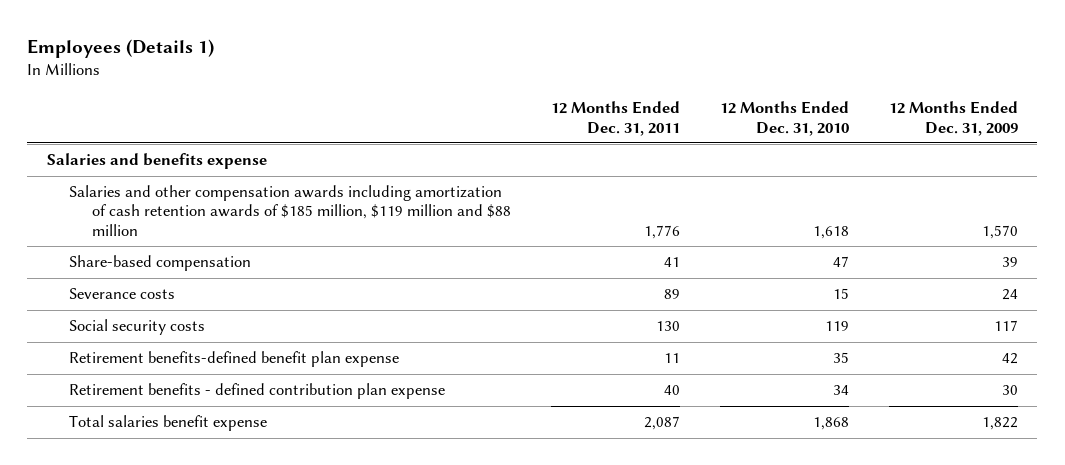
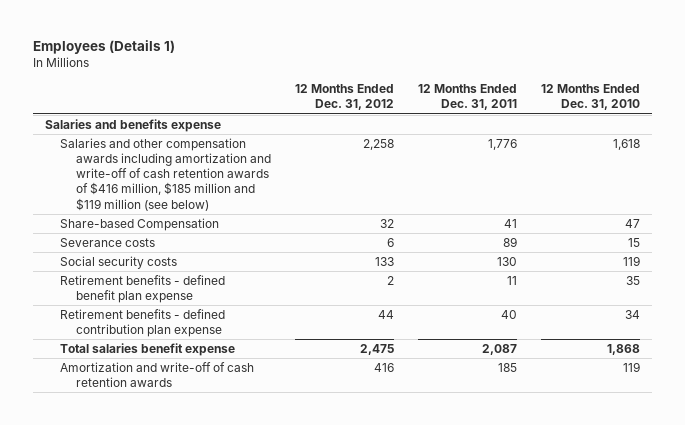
[888,101,1018,136] 12 Months Ended Dec. 31, 2009 -> none
none -> [295,84,395,111] 12 Months Ended Dec. 31, 2012
[69,185,511,236] Salaries and other compensation awards including amortization of cash retention awards of $185 million, $119 million and $88 million -> [60,137,272,211] Salaries and other compensation awards including amortization and write-off of cash retention awards of $416 million, $185 million and $119 million (see below)
[69,255,252,272] Share-based compensation -> [60,217,220,231] Share-based Compensation
[69,351,400,368] Retirement benefits-defined benefit plan expense -> [60,274,226,304] Retirement benefits - defined benefit plan expense
none -> [60,361,255,388] Amortization and write-off of cash retention awards

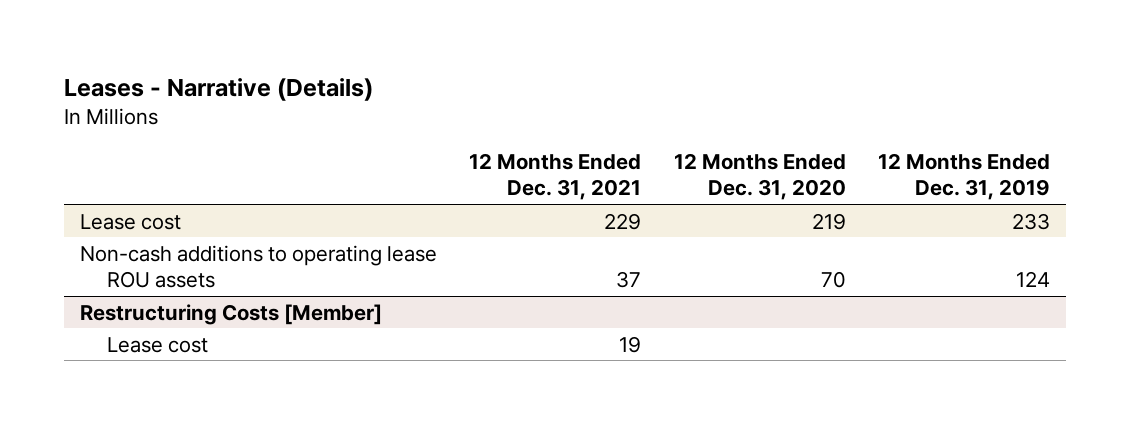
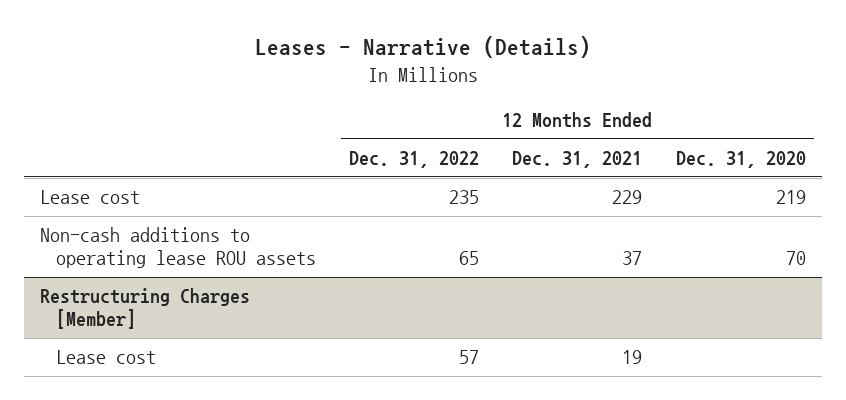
[878,152,1051,201] 12 Months Ended Dec. 31, 2019 -> none
none -> [348,150,479,168] Dec. 31, 2022
[79,303,382,325] Restructuring Costs [Member] -> [40,288,251,330] Restructuring Charges [Member]

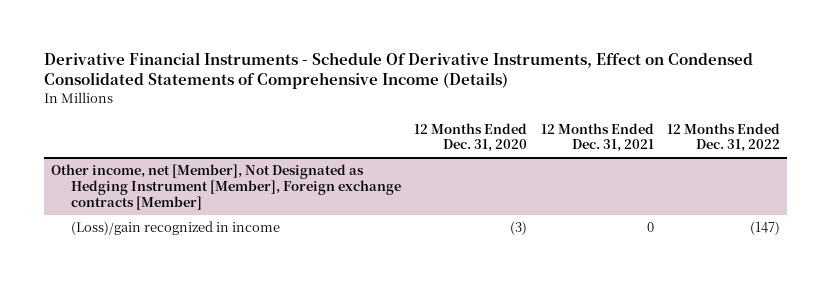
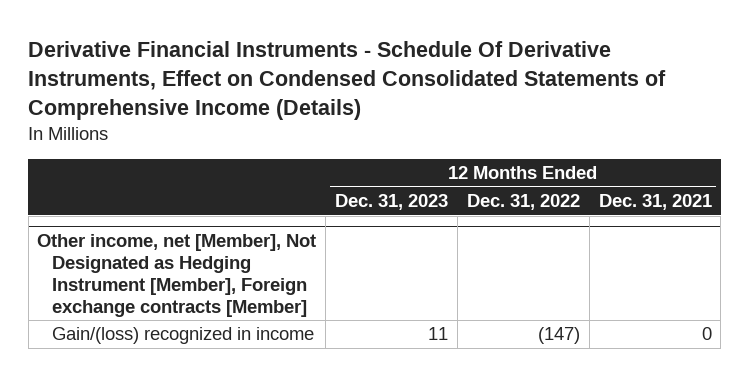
[414,122,528,153] 12 Months Ended Dec. 31, 2020 -> none
none -> [335,194,449,211] Dec. 31, 2023
[70,221,280,236] (Loss)/gain recognized in income -> [52,327,315,345] Gain/(loss) recognized in income

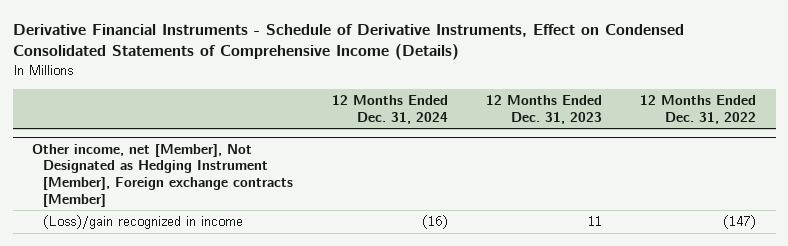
[28,41,667,120] Derivative Financial Instruments - Schedule Of Derivative Instruments, Effect on Condensed Consolidated Statements of Comprehensive Income (Details) -> [12,23,684,61] Derivative Financial Instruments - Schedule of Derivative Instruments, Effect on Condensed Consolidated Statements of Comprehensive Income (Details)
[598,194,712,211] Dec. 31, 2021 -> none
none -> [331,94,448,124] 12 Months Ended Dec. 31, 2024
[52,327,315,345] Gain/(loss) recognized in income -> [43,215,244,230] (Loss)/gain recognized in income

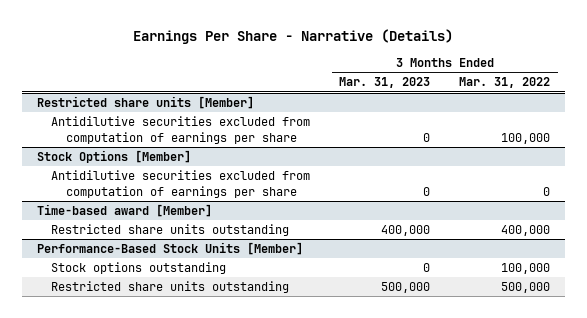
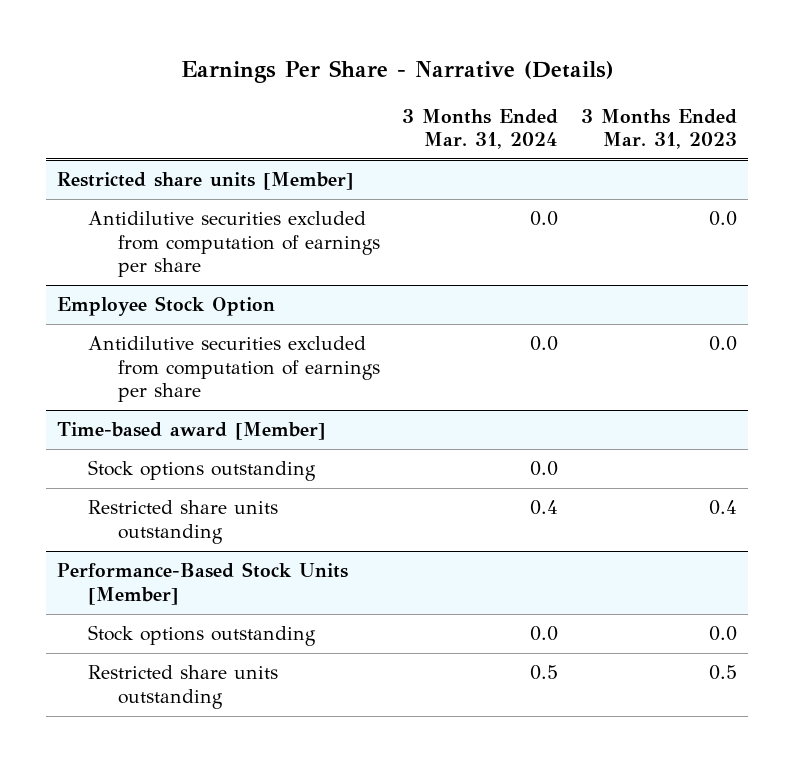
[459,77,551,89] Mar. 31, 2022 -> none
none -> [402,108,559,150] 3 Months Ended Mar. 31, 2024
[423,132,431,142] 0 -> [708,211,737,227] 0.0
[36,150,191,164] Stock Options [Member] -> [57,296,276,317] Employee Stock Option
[423,186,431,196] 0 -> [708,336,737,352] 0.0
none -> [87,460,316,482] Stock options outstanding
[381,225,431,237] 400,000 -> [708,500,737,516] 0.4
[423,263,431,273] 0 -> [708,626,737,642] 0.0
[381,282,431,294] 500,000 -> [708,665,737,681] 0.5

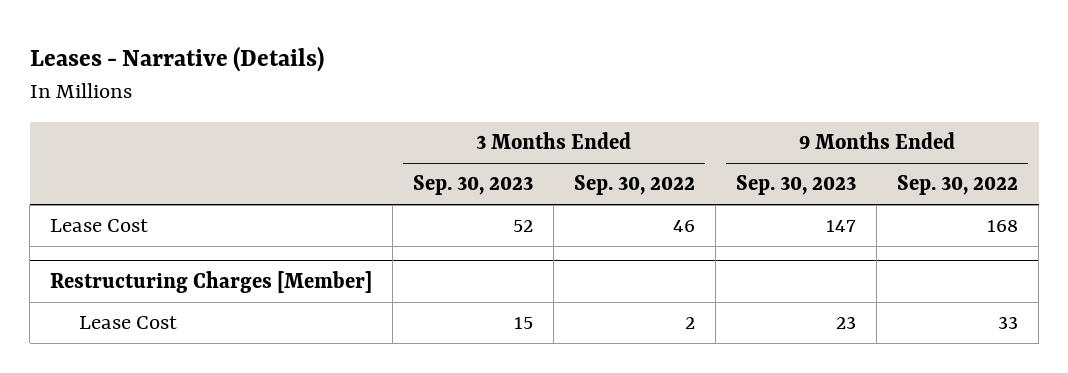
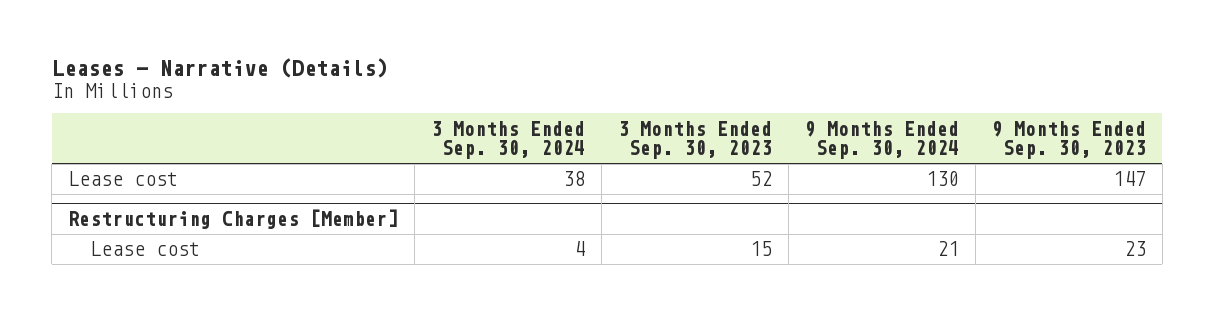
[574,175,696,196] Sep. 30, 2022 -> none
[897,175,1019,196] Sep. 30, 2022 -> none
none -> [431,120,586,160] 3 Months Ended Sep. 30, 2024
none -> [804,120,959,160] 9 Months Ended Sep. 30, 2024
[50,219,149,233] Lease Cost -> [68,171,179,187] Lease cost
[78,316,177,330] Lease Cost -> [89,241,200,257] Lease cost

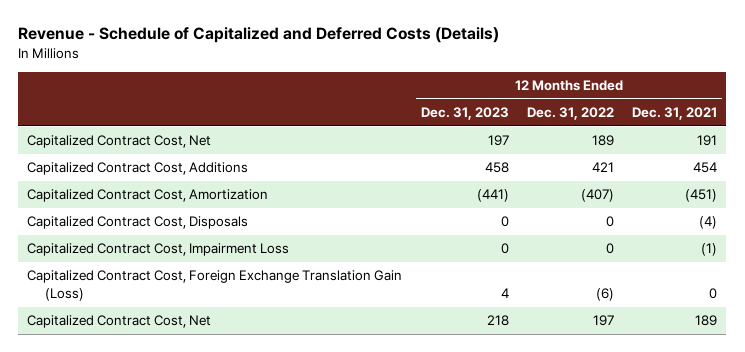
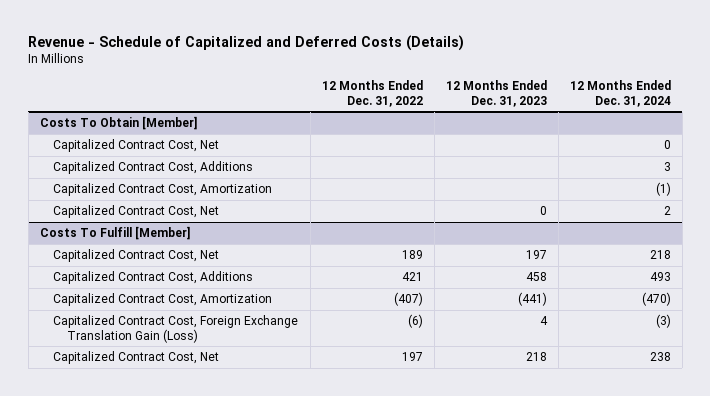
[632,107,718,121] Dec. 31, 2021 -> none
none -> [569,80,671,107] 12 Months Ended Dec. 31, 2024
none -> [39,116,198,131] Costs To Obtain [Member]
none -> [53,139,220,153] Capitalized Contract Cost, Net
none -> [53,161,254,175] Capitalized Contract Cost, Additions
none -> [53,183,273,197] Capitalized Contract Cost, Amortization
none -> [53,205,220,219] Capitalized Contract Cost, Net
none -> [39,226,191,241] Costs To Fulfill [Member]
[27,216,249,230] Capitalized Contract Cost, Disposals -> none
[27,243,290,257] Capitalized Contract Cost, Impairment Loss -> none

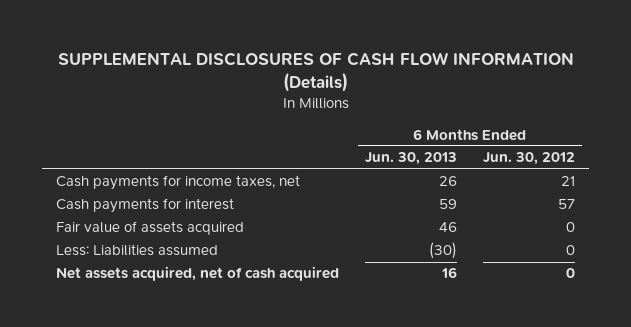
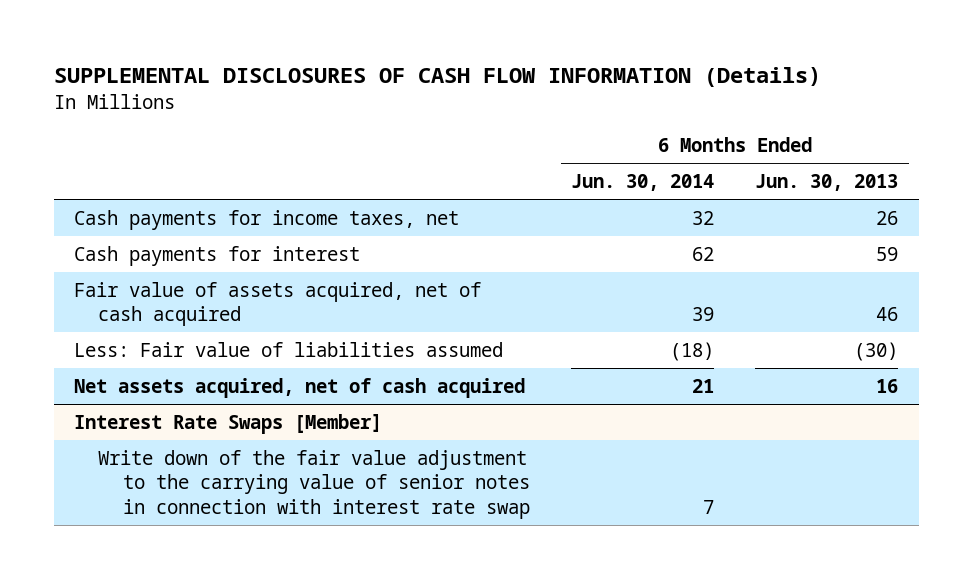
[483,152,576,166] Jun. 30, 2012 -> none
none -> [571,174,715,192] Jun. 30, 2014
[55,221,244,236] Fair value of assets acquired -> [74,281,482,327] Fair value of assets acquired, net of cash acquired
[55,244,218,257] Less: Liabilities assumed -> [74,341,504,357] Less: Fair value of liabilities assumed
none -> [74,413,383,434] Interest Rate Swaps [Member]
none -> [98,449,530,519] Write down of the fair value adjustment to the carrying value of senior notes in connection with interest rate swap

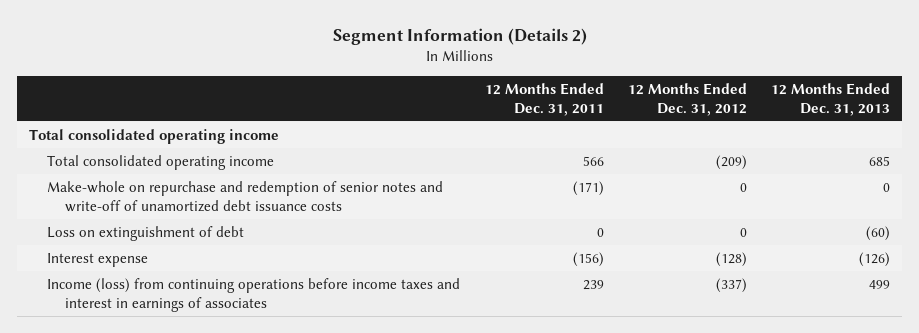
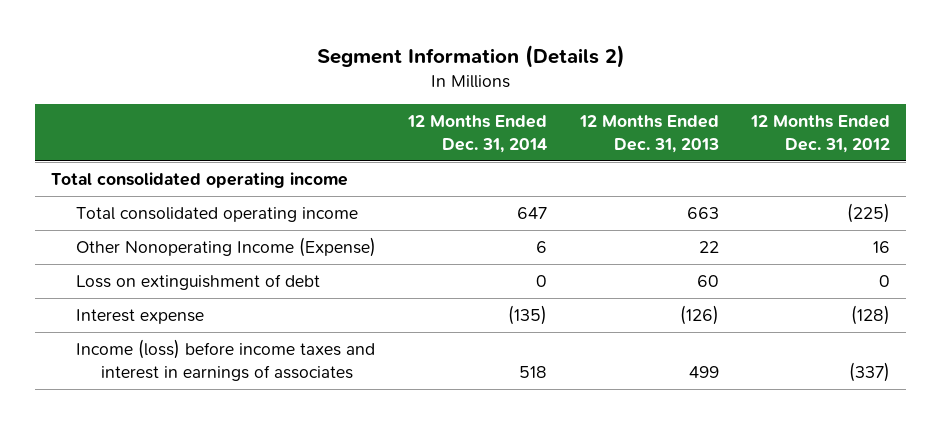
[484,82,604,116] 12 Months Ended Dec. 31, 2011 -> none
none -> [407,115,548,153] 12 Months Ended Dec. 31, 2014
[47,180,444,212] Make-whole on repurchase and redemption of senior notes and write-off of unamortized debt issuance costs -> none
[715,154,747,170] (209) -> [846,202,890,223] (225)
[869,155,891,166] 685 -> [686,206,719,219] 663
none -> [76,236,377,257] Other Nonoperating Income (Expense)
[866,225,891,241] (60) -> [696,274,719,287] 60
[47,277,461,312] Income (loss) from continuing operations before income taxes and interest in earnings of associates -> [76,338,376,381] Income (loss) before income taxes and interest in earnings of associates

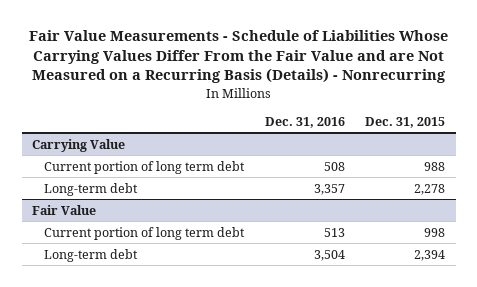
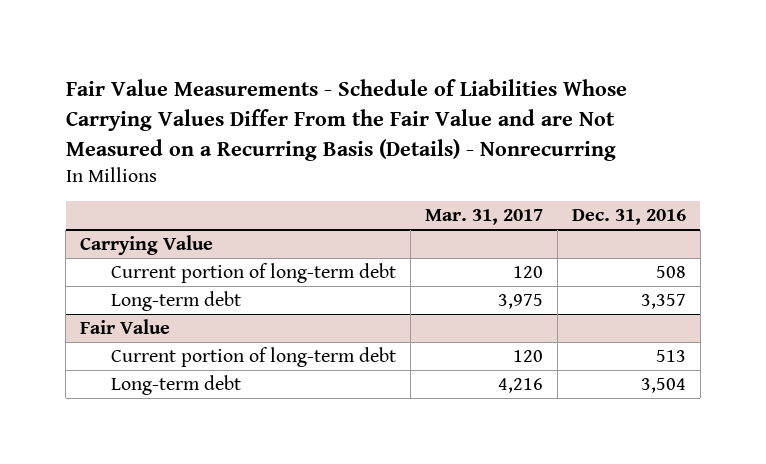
[365,116,446,128] Dec. 31, 2015 -> none
none -> [424,209,543,226] Mar. 31, 2017
[44,160,246,174] Current portion of long term debt -> [110,263,396,284] Current portion of long-term debt
[44,226,246,240] Current portion of long term debt -> [110,347,396,368] Current portion of long-term debt

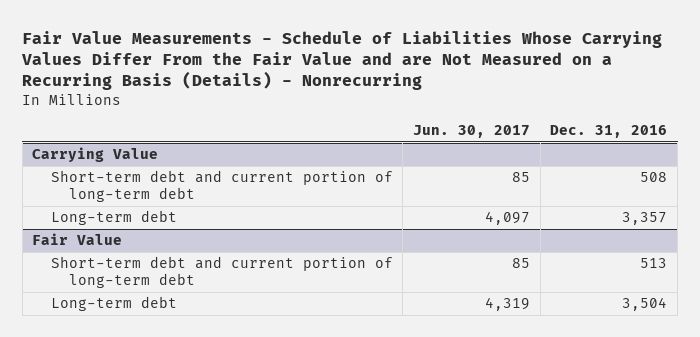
[424,209,543,226] Mar. 31, 2017 -> none
none -> [413,125,531,139] Jun. 30, 2017
[110,263,396,284] Current portion of long-term debt -> [50,170,393,203] Short-term debt and current portion of long-term debt
[110,347,396,368] Current portion of long-term debt -> [50,256,393,289] Short-term debt and current portion of long-term debt

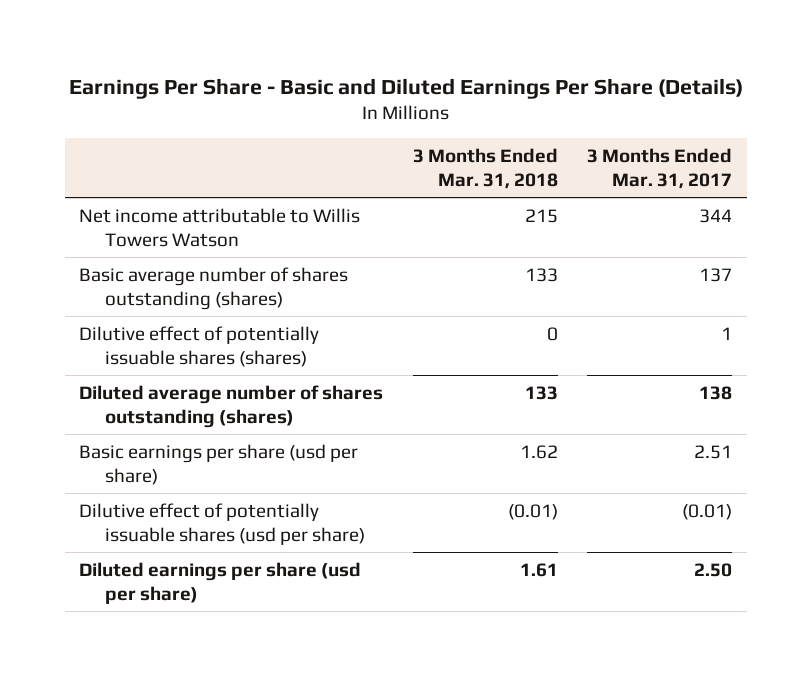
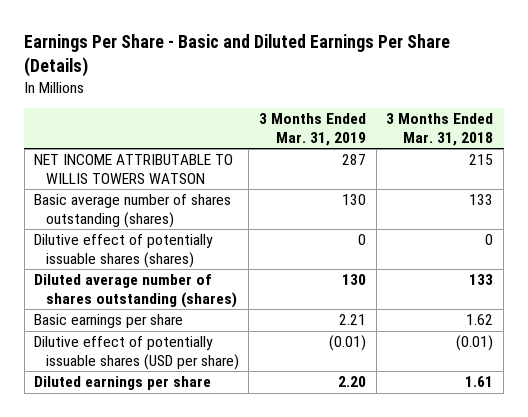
[587,147,733,190] 3 Months Ended Mar. 31, 2017 -> none
none -> [259,113,367,146] 3 Months Ended Mar. 31, 2019
[79,207,361,247] Net income attributable to Willis Towers Watson -> [34,154,234,184] NET INCOME ATTRIBUTABLE TO WILLIS TOWERS WATSON
[79,443,359,485] Basic earnings per share (usd per share) -> [34,314,184,329] Basic earnings per share
[79,502,366,545] Dilutive effect of potentially issuable shares (usd per share) -> [34,336,239,370] Dilutive effect of potentially issuable shares (USD per share)
[79,561,362,604] Diluted earnings per share (usd per share) -> [34,376,212,391] Diluted earnings per share

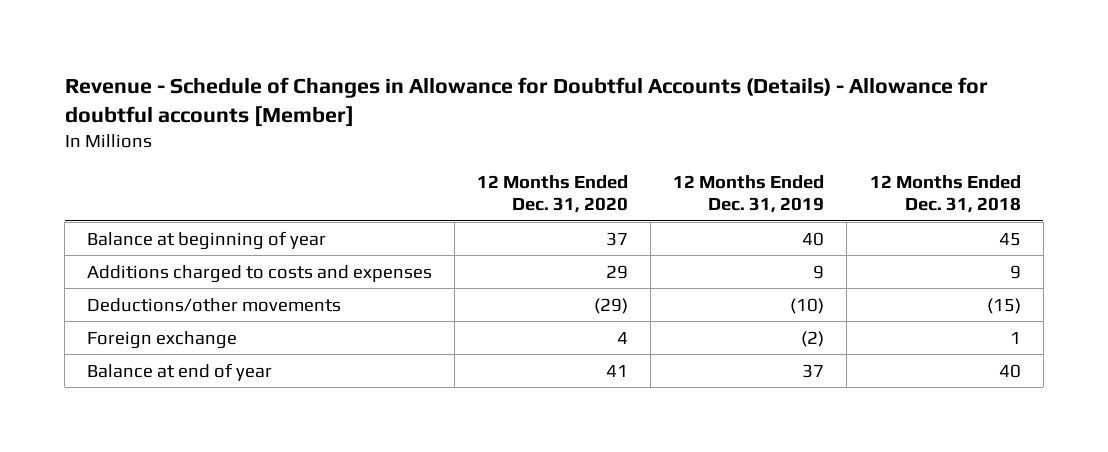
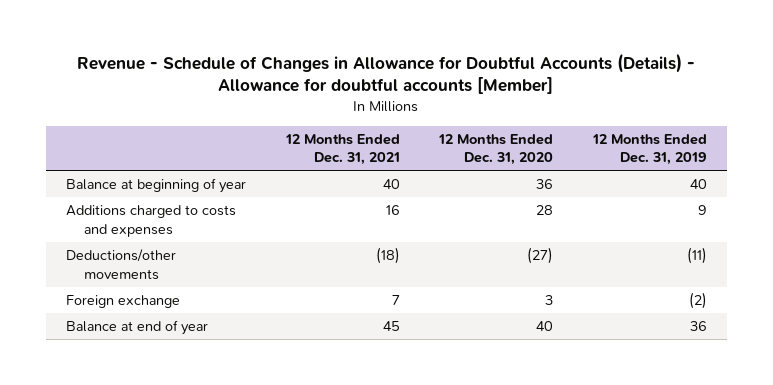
[869,175,1021,214] 12 Months Ended Dec. 31, 2018 -> none
none -> [284,133,400,166] 12 Months Ended Dec. 31, 2021
[606,231,629,246] 37 -> [536,179,554,190] 36
[606,264,629,279] 29 -> [536,205,554,216] 28
[594,297,629,314] (29) -> [527,247,554,265] (27)
[790,297,825,314] (10) -> [687,247,708,265] (11)
[617,331,629,344] 4 -> [545,295,554,306] 3
[606,364,629,377] 41 -> [536,321,554,332] 40
[802,363,825,378] 37 -> [690,321,708,332] 36

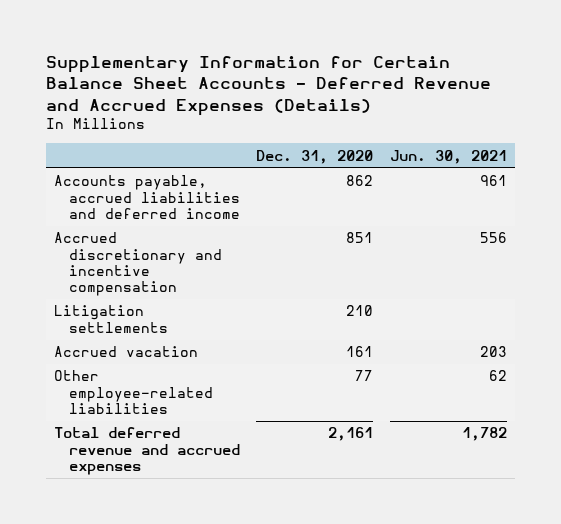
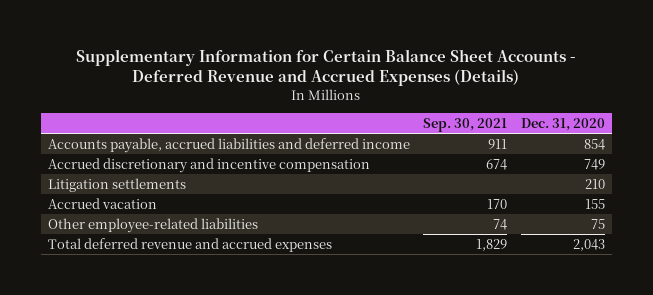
[389,149,507,164] Jun. 30, 2021 -> none
none -> [423,118,508,133] Sep. 30, 2021
[346,175,374,187] 862 -> [583,139,605,151] 854
[346,232,374,244] 851 -> [583,159,605,171] 749
[346,346,374,358] 161 -> [584,199,605,210] 155
[355,370,374,382] 77 -> [590,219,605,230] 75
[328,427,374,442] 2,161 -> [572,239,605,252] 2,043

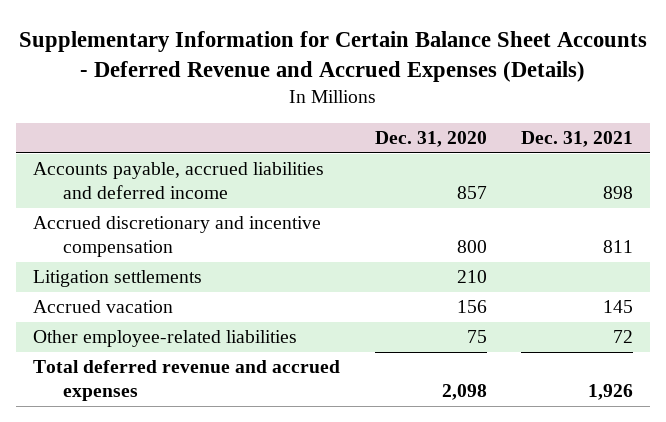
[423,118,508,133] Sep. 30, 2021 -> none
none -> [520,131,633,148] Dec. 31, 2021
[583,139,605,151] 854 -> [456,186,487,200] 857
[583,159,605,171] 749 -> [456,240,487,254] 800
[584,199,605,210] 155 -> [456,300,487,314] 156
[572,239,605,252] 2,043 -> [441,384,487,401] 2,098

